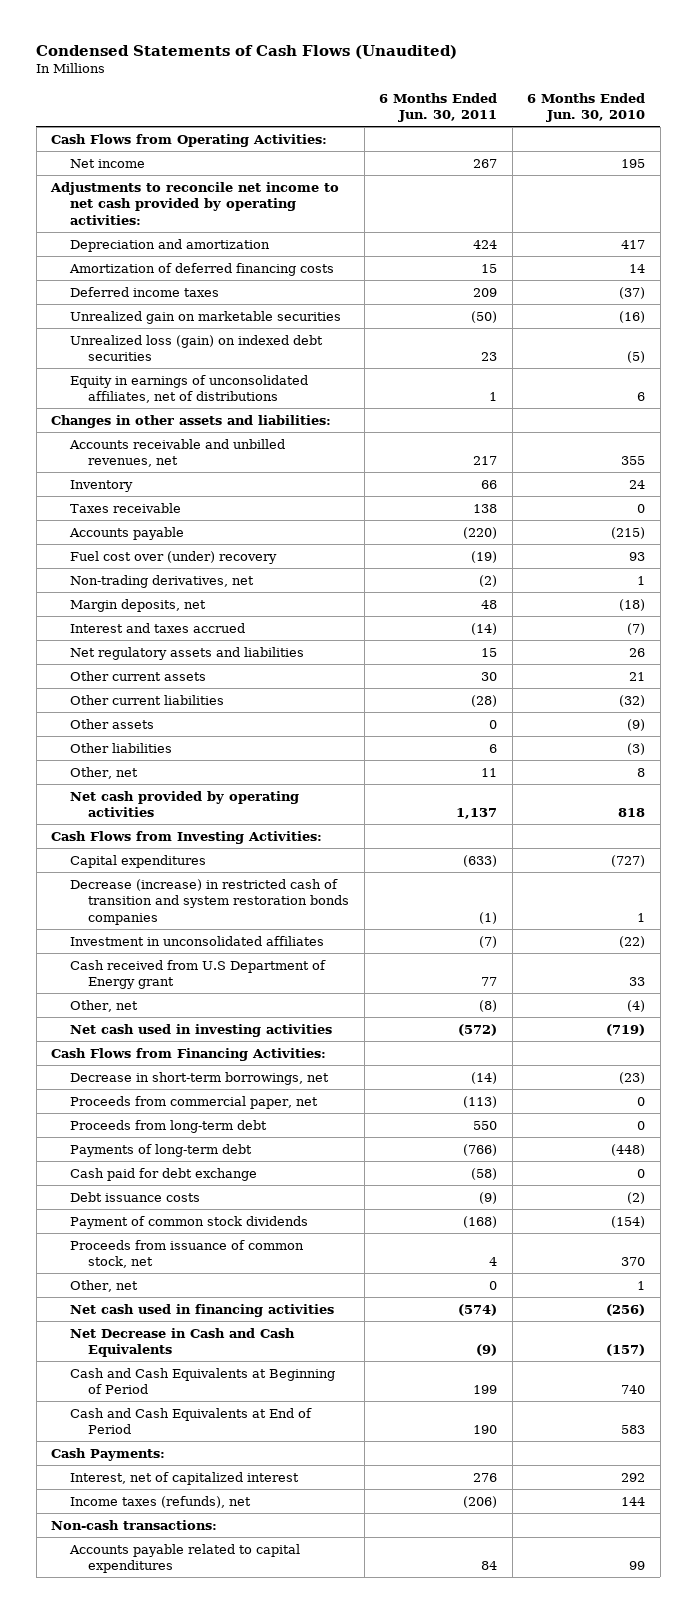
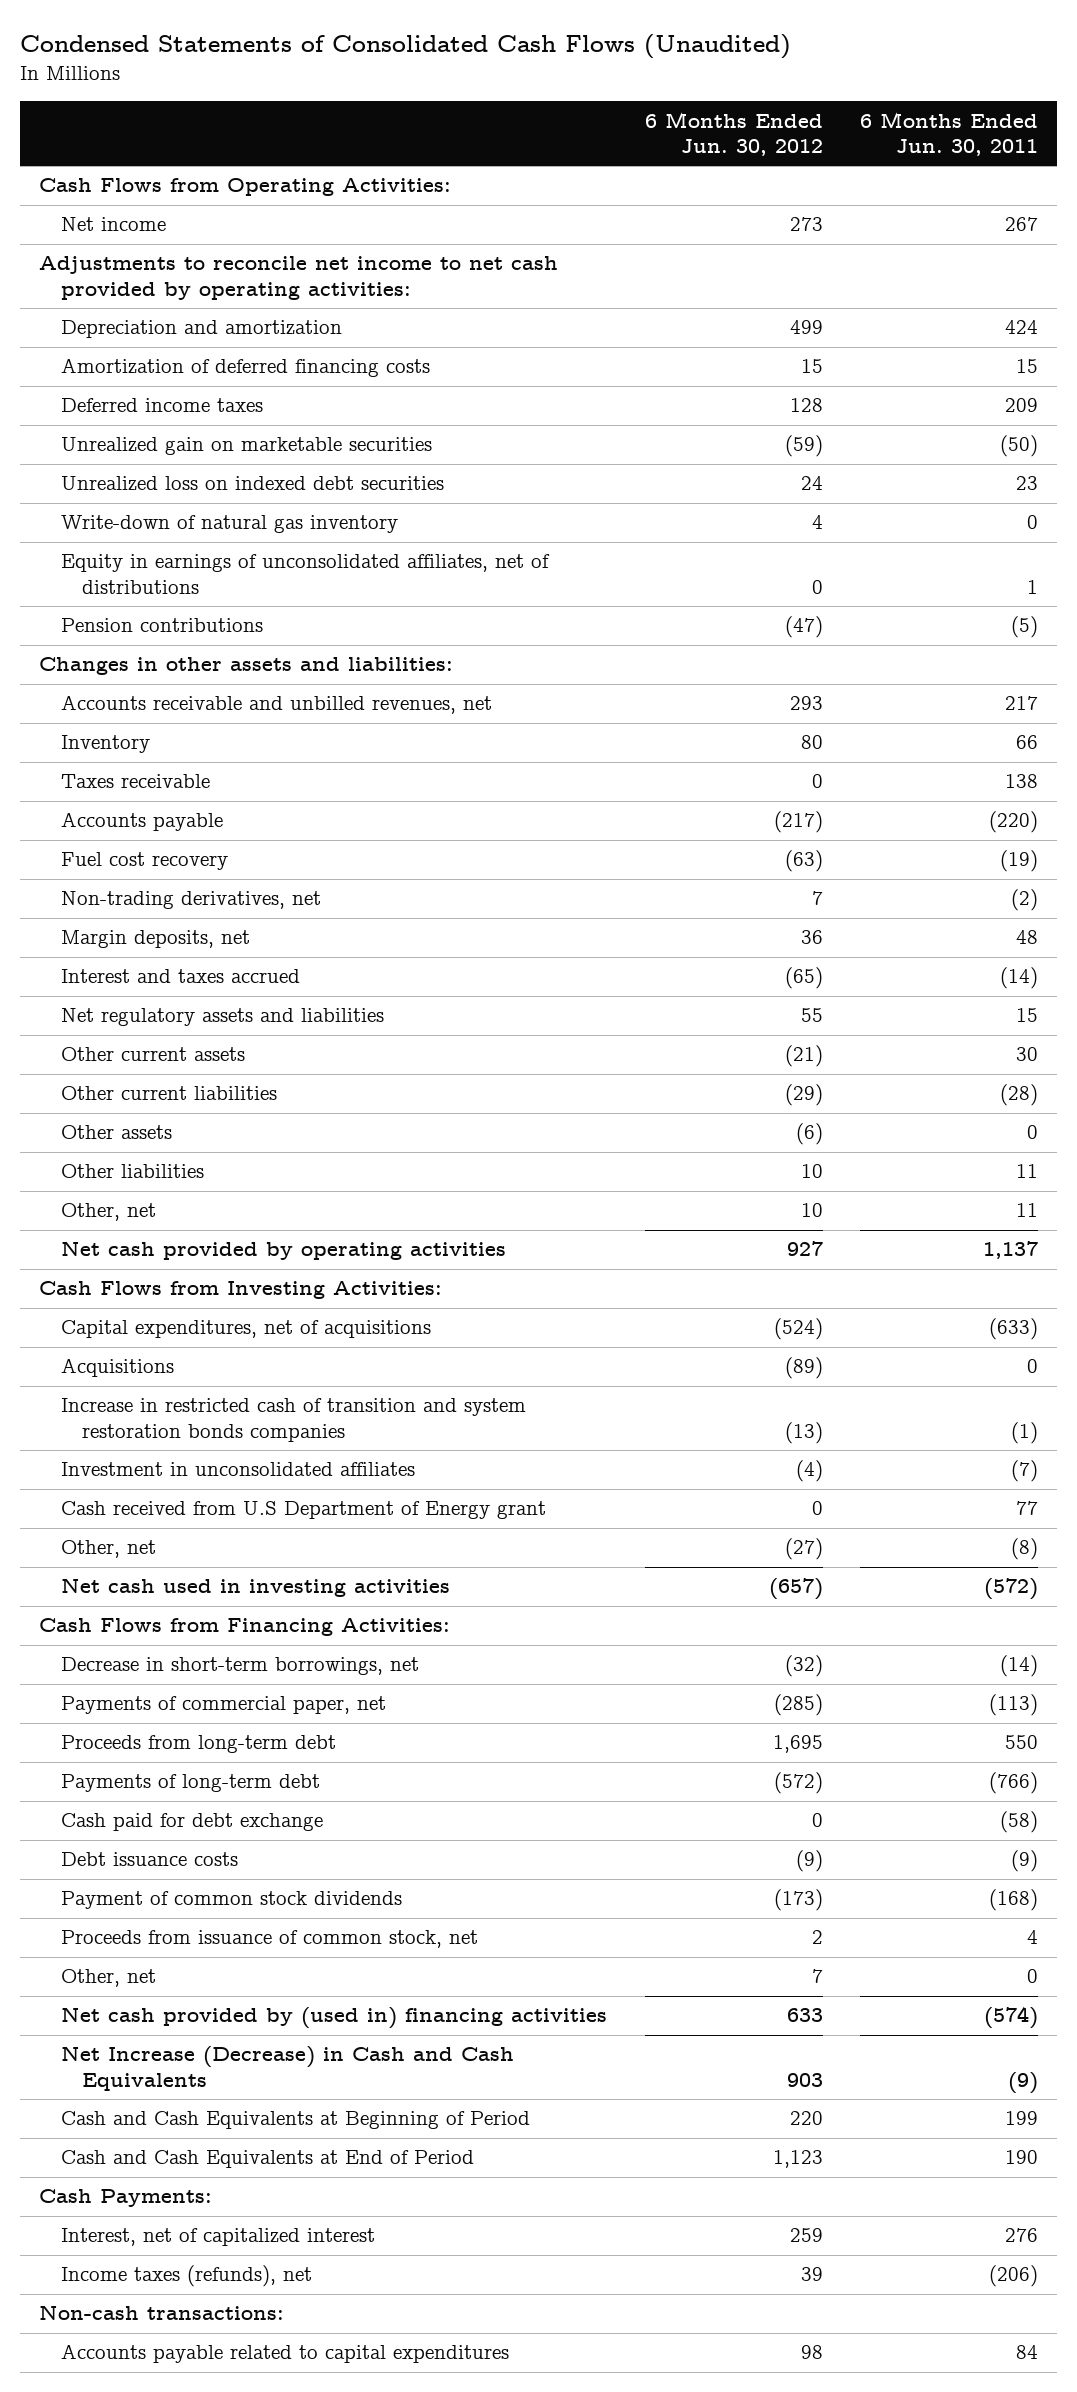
[36,44,458,59] Condensed Statements of Cash Flows (Unaudited) -> [19,34,791,60] Condensed Statements of Consolidated Cash Flows (Unaudited)
[527,92,646,123] 6 Months Ended Jun. 30, 2010 -> none
none -> [644,111,823,157] 6 Months Ended Jun. 30, 2012
[69,334,323,362] Unrealized loss (gain) on indexed debt securities -> [60,476,444,492] Unrealized loss on indexed debt securities
none -> [60,515,398,534] Write-down of natural gas inventory
none -> [60,618,263,633] Pension contributions
[69,550,277,564] Fuel cost over (under) recovery -> [60,852,228,871] Fuel cost recovery
[489,743,498,753] 6 -> [1016,1164,1039,1179] 11
[69,854,206,868] Capital expenditures -> [60,1320,431,1339] Capital expenditures, net of acquisitions
none -> [60,1358,174,1378] Acquisitions
[69,878,350,925] Decrease (increase) in restricted cash of transition and system restoration bonds companies -> [60,1398,526,1443] Increase in restricted cash of transition and system restoration bonds companies
[69,1095,318,1109] Proceeds from commercial paper, net -> [60,1696,386,1715] Payments of commercial paper, net
[69,1303,334,1317] Net cash used in financing activities -> [60,2007,607,2030] Net cash provided by (used in) financing activities
[69,1327,295,1358] Net Decrease in Cash and Cash Equivalents -> [60,2046,514,2092] Net Increase (Decrease) in Cash and Cash Equivalents

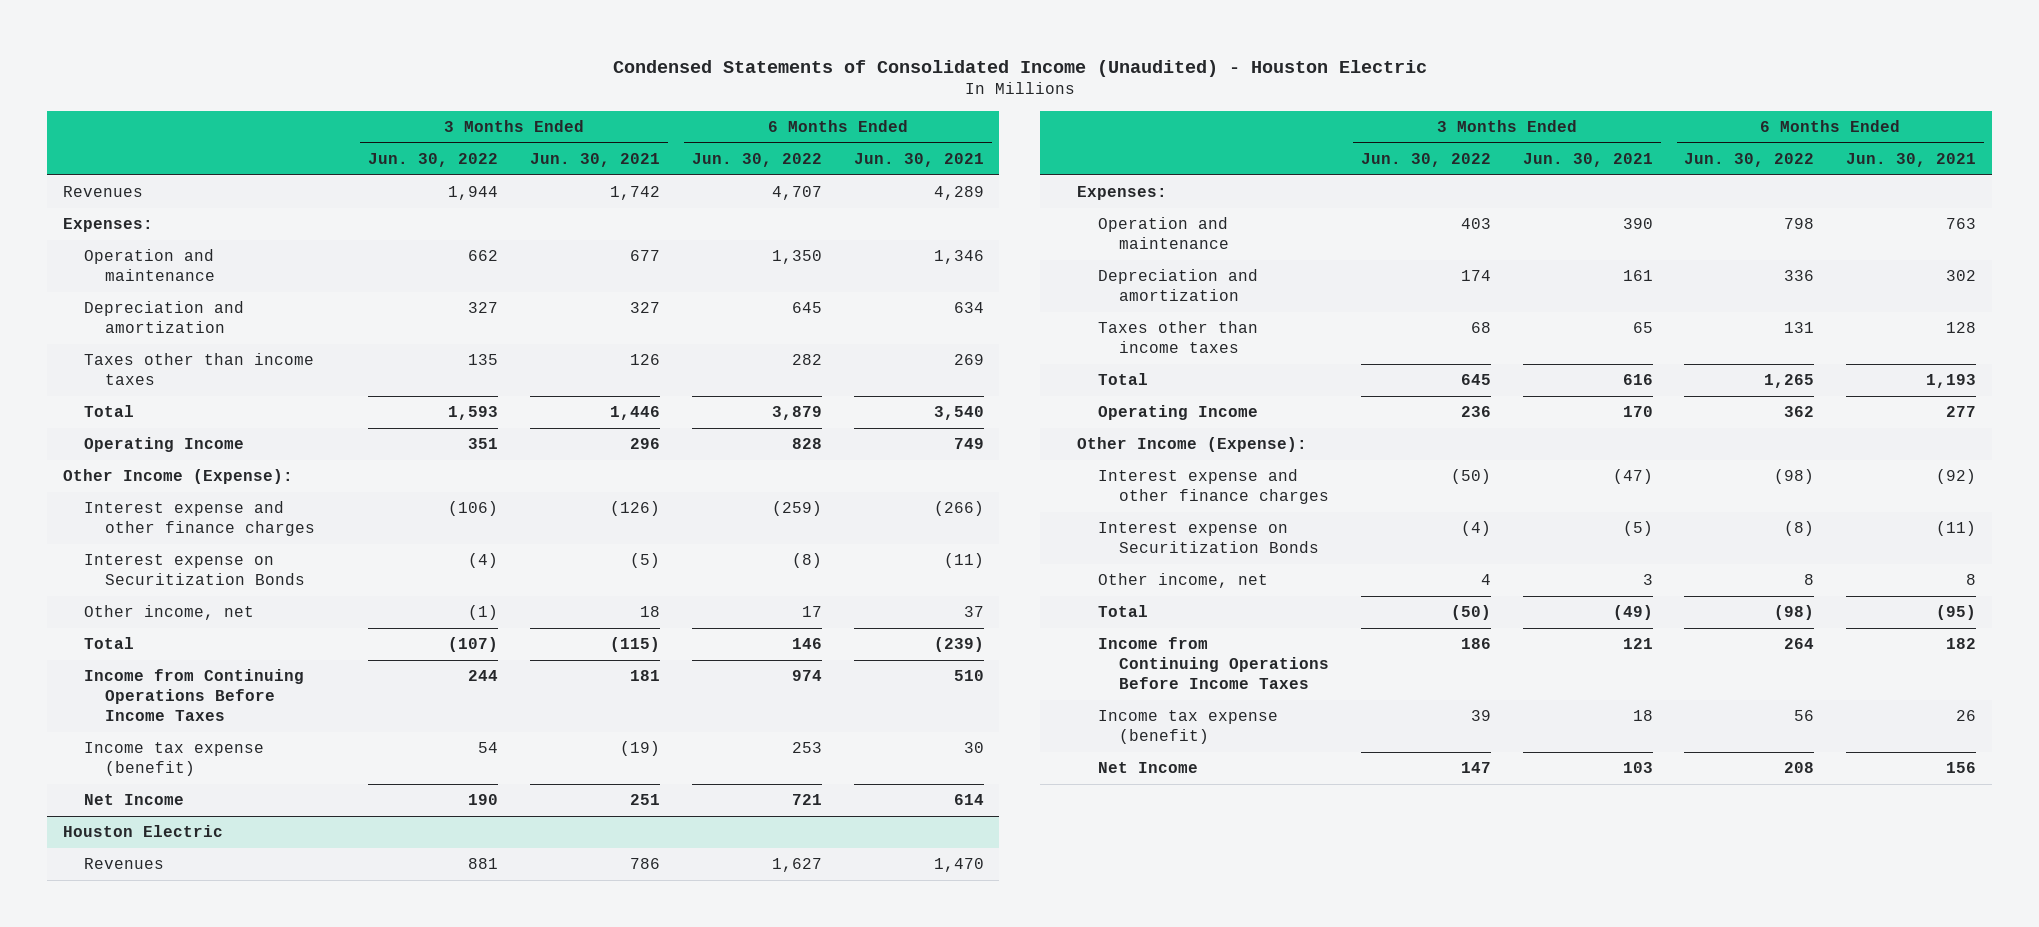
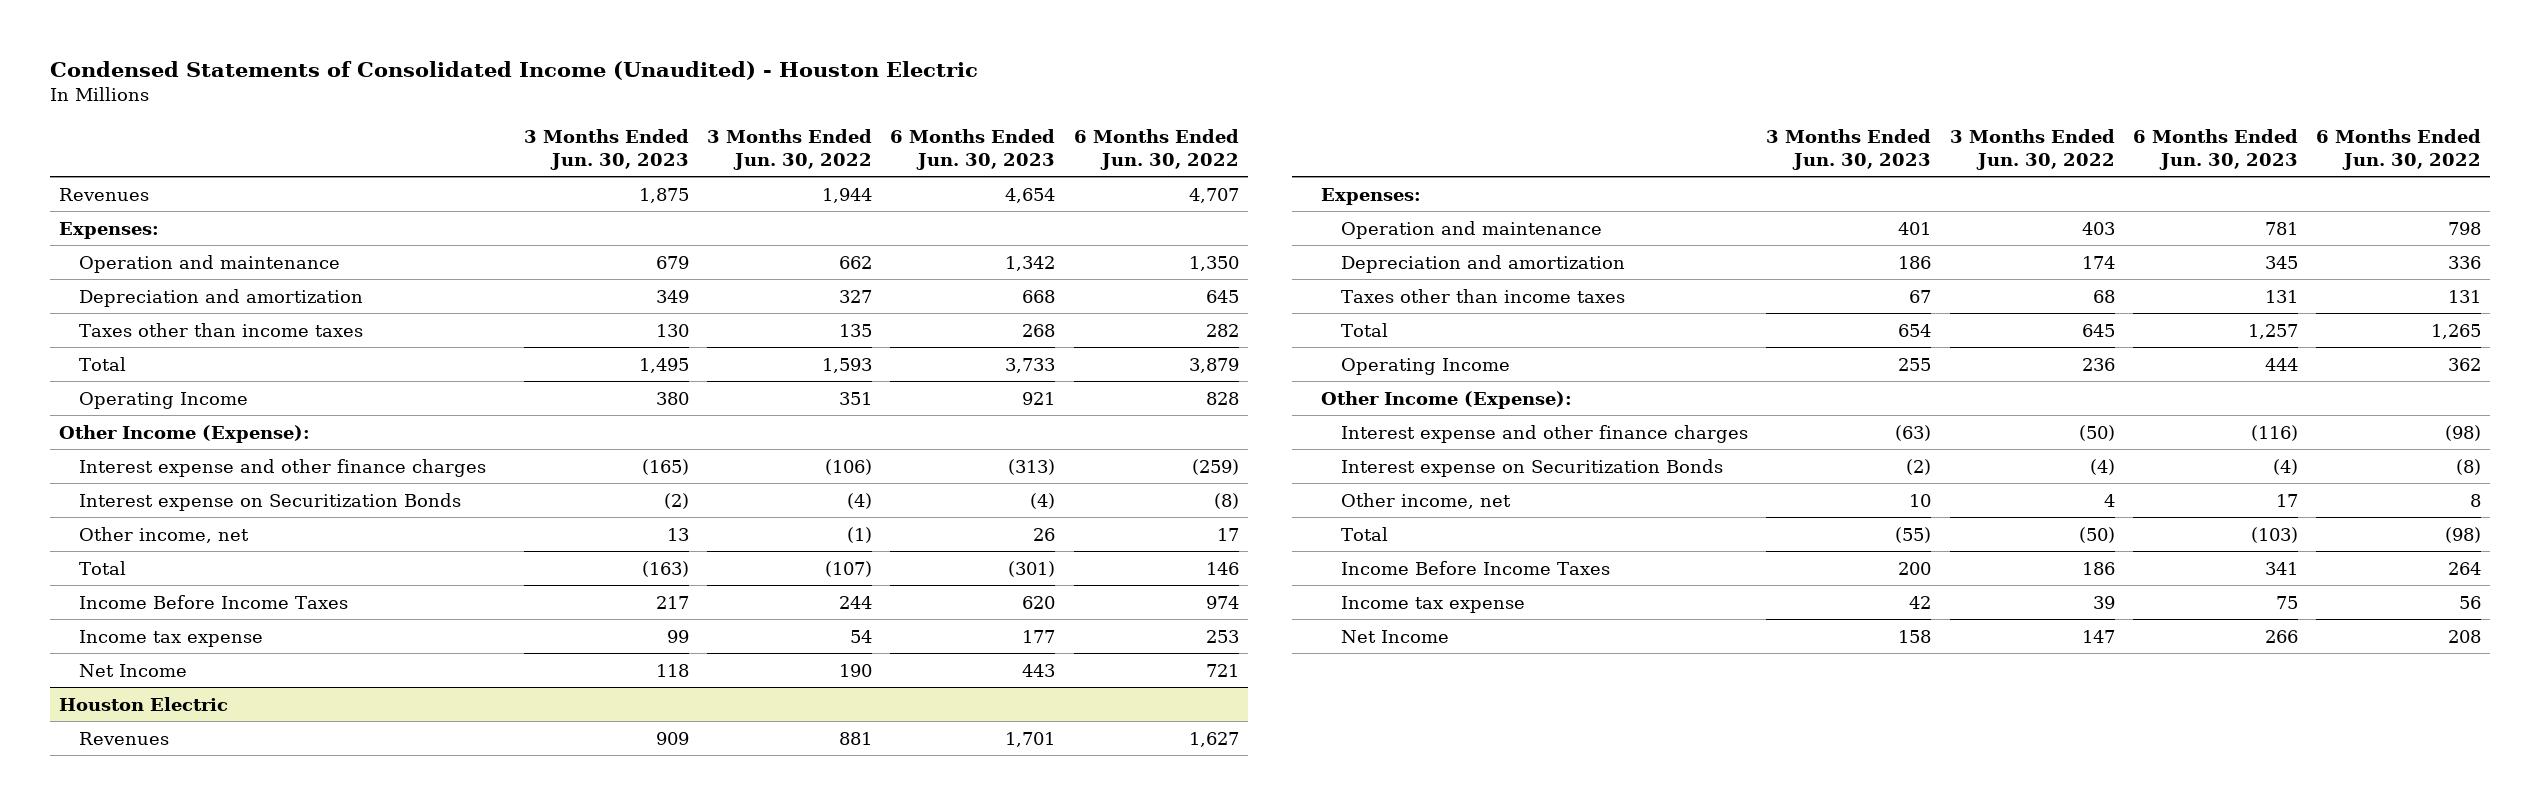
[530,152,661,167] Jun. 30, 2021 -> none
[853,152,984,167] Jun. 30, 2021 -> none
none -> [523,128,689,170] 3 Months Ended Jun. 30, 2023
none -> [890,128,1056,170] 6 Months Ended Jun. 30, 2023
[84,669,305,722] Income from Continuing Operations Before Income Taxes -> [78,594,348,609] Income Before Income Taxes
[84,742,265,777] Income tax expense (benefit) -> [78,629,263,647] Income tax expense
[1098,637,1330,690] Income from Continuing Operations Before Income Taxes -> [1341,560,1611,575] Income Before Income Taxes
[1098,710,1279,745] Income tax expense (benefit) -> [1341,595,1526,613] Income tax expense

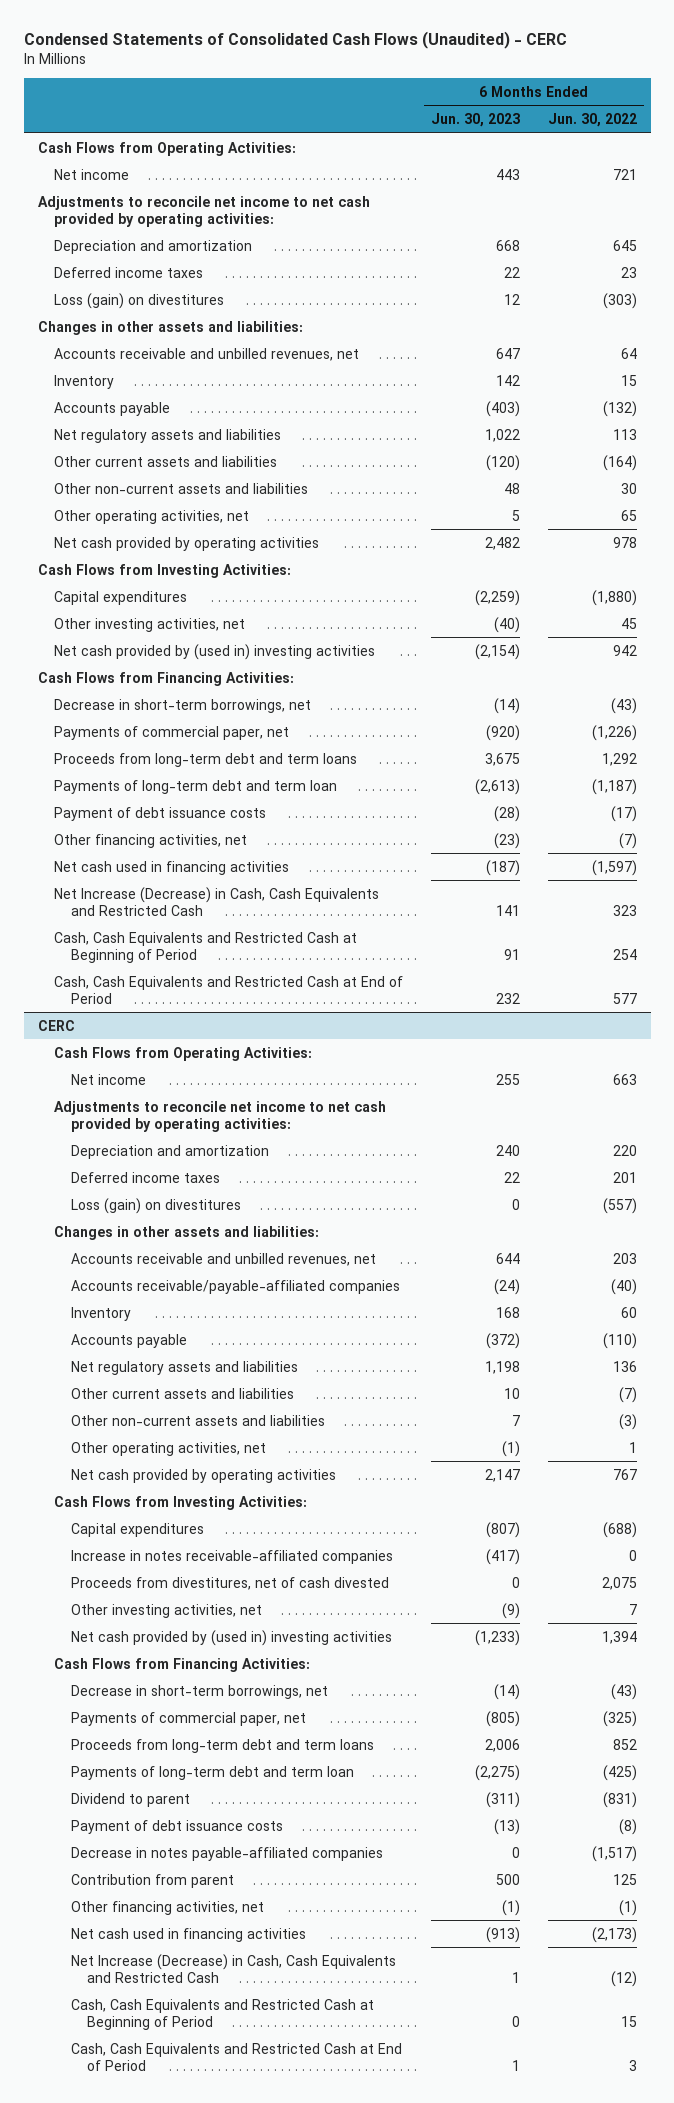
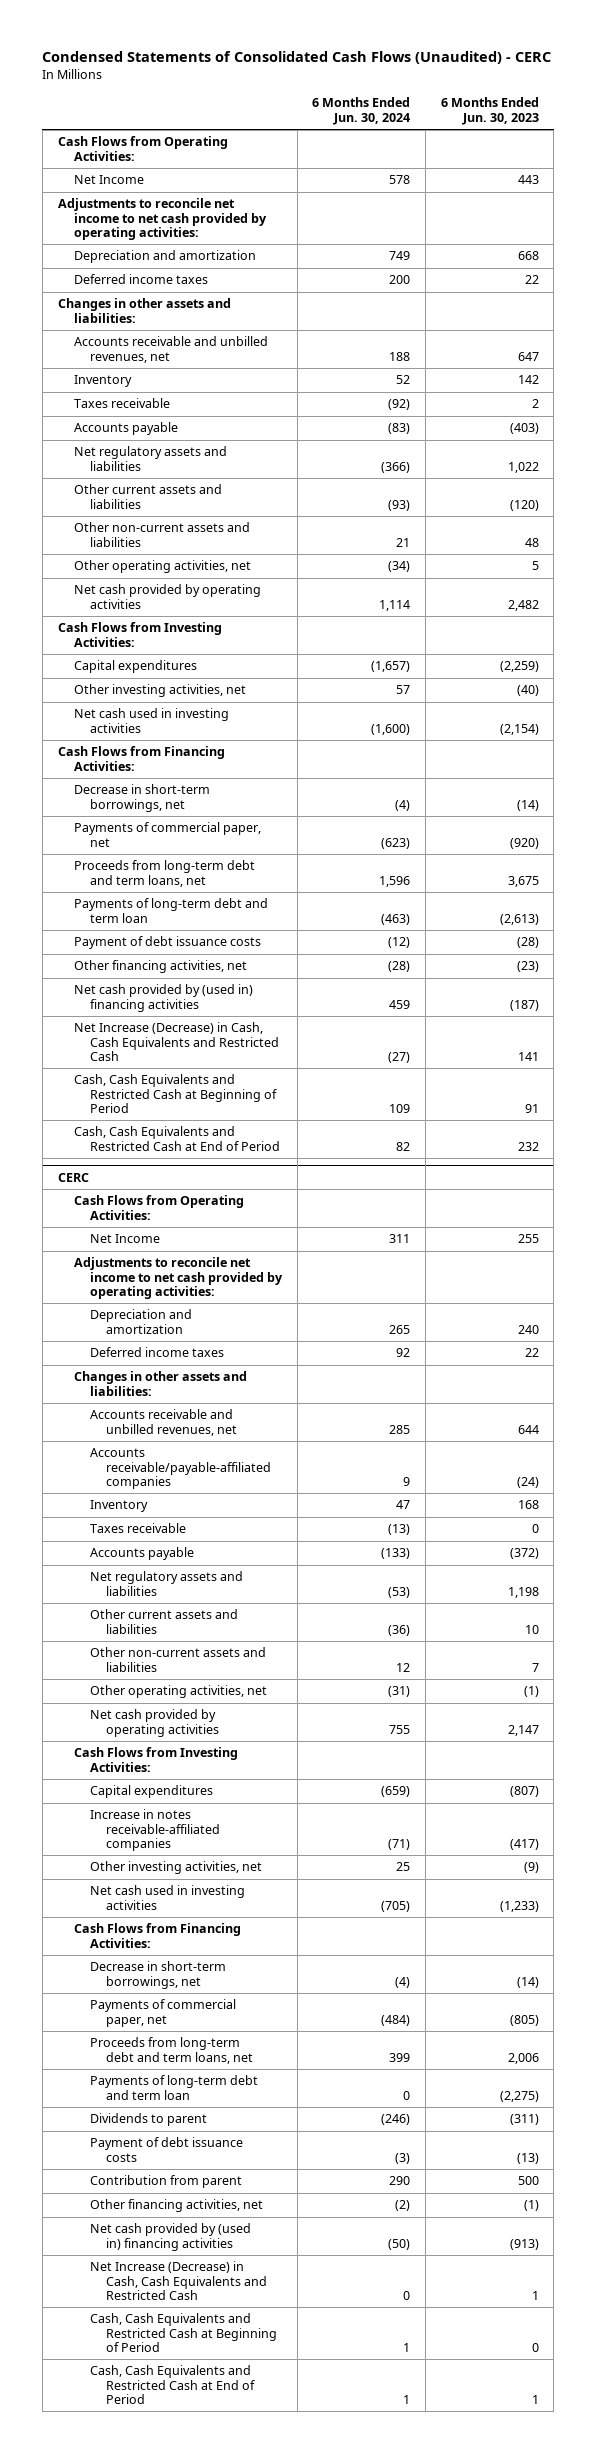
[547,113,637,128] Jun. 30, 2022 -> none
none -> [312,97,411,125] 6 Months Ended Jun. 30, 2024
[54,168,130,180] Net income -> [73,175,144,185] Net Income
[54,292,225,309] Loss (gain) on divestitures -> none
none -> [73,398,170,409] Taxes receivable
[54,643,376,660] Net cash provided by (used in) investing activities -> [73,708,229,733] Net cash used in investing activities
[54,752,358,767] Proceeds from long-term debt and term loans -> [73,860,255,887] Proceeds from long-term debt and term loans, net
[54,860,290,875] Net cash used in financing activities -> [73,984,253,1012] Net cash provided by (used in) financing activities
[70,1073,146,1085] Net income -> [90,1234,161,1244] Net Income
[70,1197,241,1214] Loss (gain) on divestitures -> none
none -> [90,1523,187,1534] Taxes receivable
[70,1576,389,1590] Proceeds from divestitures, net of cash divested -> none
[70,1629,392,1646] Net cash provided by (used in) investing activities -> [90,1885,246,1910] Net cash used in investing activities
[70,1738,374,1753] Proceeds from long-term debt and term loans -> [90,2037,254,2064] Proceeds from long-term debt and term loans, net
[70,1792,190,1807] Dividend to parent -> [90,2113,208,2127] Dividends to parent
[70,1846,383,1861] Decrease in notes payable-affiliated companies -> none
[70,1927,306,1942] Net cash used in financing activities -> [90,2223,252,2251] Net cash provided by (used in) financing activities

